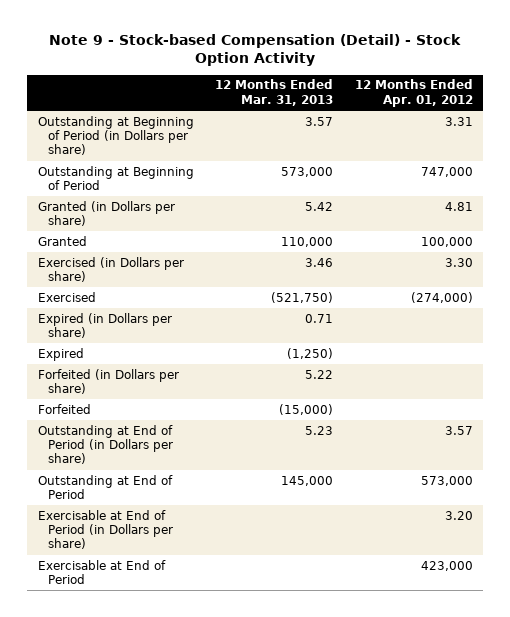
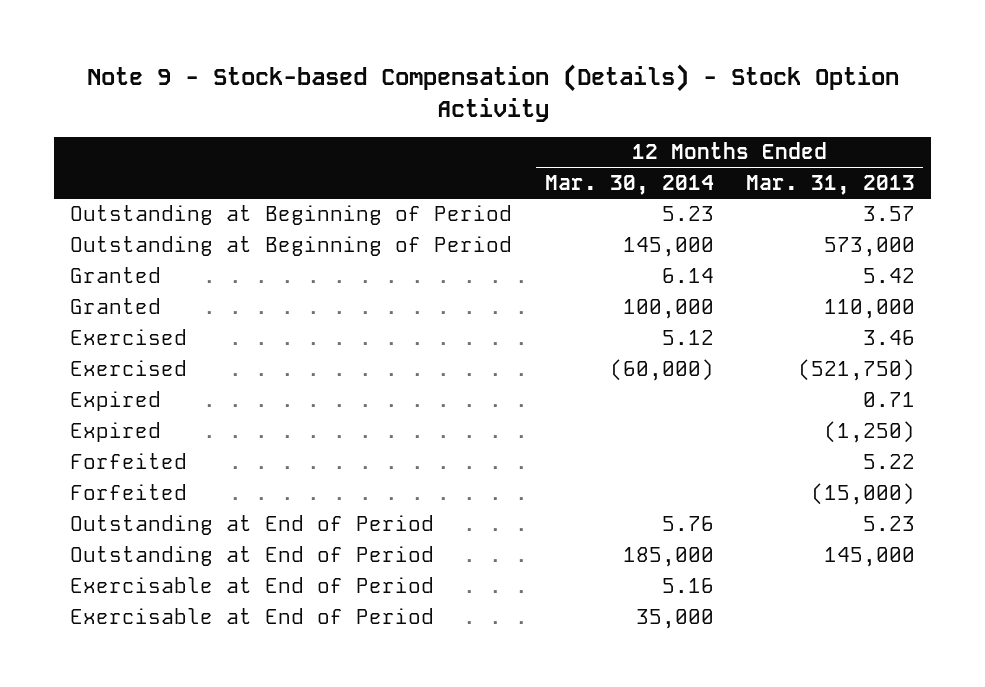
[49,34,462,67] Note 9 - Stock-based Compensation (Detail) - Stock Option Activity -> [86,64,899,122] Note 9 - Stock-based Compensation (Details) - Stock Option Activity
[354,79,473,107] 12 Months Ended Apr. 01, 2012 -> none
none -> [544,174,714,195] Mar. 30, 2014
[37,115,194,156] Outstanding at Beginning of Period (in Dollars per share) -> [69,205,512,226] Outstanding at Beginning of Period
[37,200,175,227] Granted (in Dollars per share) -> [69,267,161,284] Granted
[37,256,184,283] Exercised (in Dollars per share) -> [69,329,187,346] Exercised
[37,312,172,339] Expired (in Dollars per share) -> [69,391,161,412] Expired
[37,368,179,395] Forfeited (in Dollars per share) -> [69,453,187,470] Forfeited
[37,424,174,465] Outstanding at End of Period (in Dollars per share) -> [69,515,434,536] Outstanding at End of Period
[37,509,174,550] Exercisable at End of Period (in Dollars per share) -> none
none -> [69,608,434,625] Exercisable at End of Period

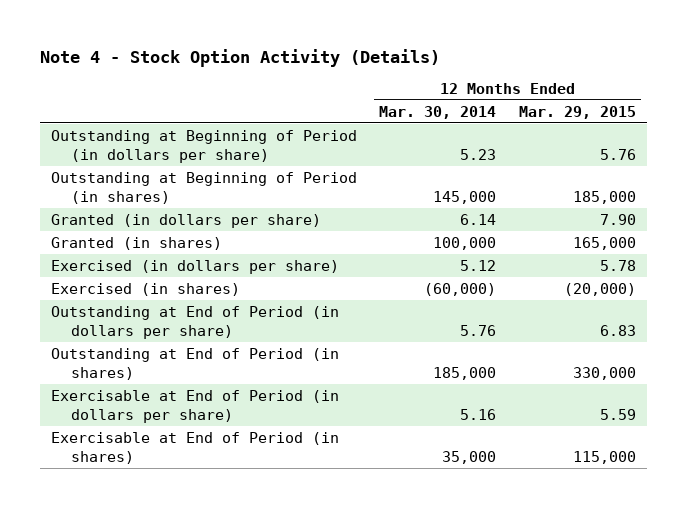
[86,64,899,122] Note 9 - Stock-based Compensation (Details) - Stock Option Activity -> [39,48,440,67] Note 4 - Stock Option Activity (Details)
[746,174,916,195] Mar. 31, 2013 -> none
none -> [518,105,636,119] Mar. 29, 2015
[69,391,161,412] Expired -> none
[69,422,161,443] Expired -> none
[69,453,187,470] Forfeited -> none
[69,484,187,501] Forfeited -> none
[69,205,512,226] Outstanding at Beginning of Period -> [50,129,357,163] Outstanding at Beginning of Period (in dollars per share)
[69,236,512,257] Outstanding at Beginning of Period -> [50,171,357,204] Outstanding at Beginning of Period (in shares)
[69,267,161,284] Granted -> [50,213,321,228] Granted (in dollars per share)
[69,298,161,315] Granted -> [50,236,222,250] Granted (in shares)
[69,329,187,346] Exercised -> [50,259,339,274] Exercised (in dollars per share)
[69,360,187,377] Exercised -> [50,282,240,296] Exercised (in shares)
[69,515,434,536] Outstanding at End of Period -> [50,305,339,339] Outstanding at End of Period (in dollars per share)
[69,546,434,567] Outstanding at End of Period -> [50,347,339,380] Outstanding at End of Period (in shares)
[69,577,434,594] Exercisable at End of Period -> [50,389,339,423] Exercisable at End of Period (in dollars per share)
[69,608,434,625] Exercisable at End of Period -> [50,431,339,464] Exercisable at End of Period (in shares)

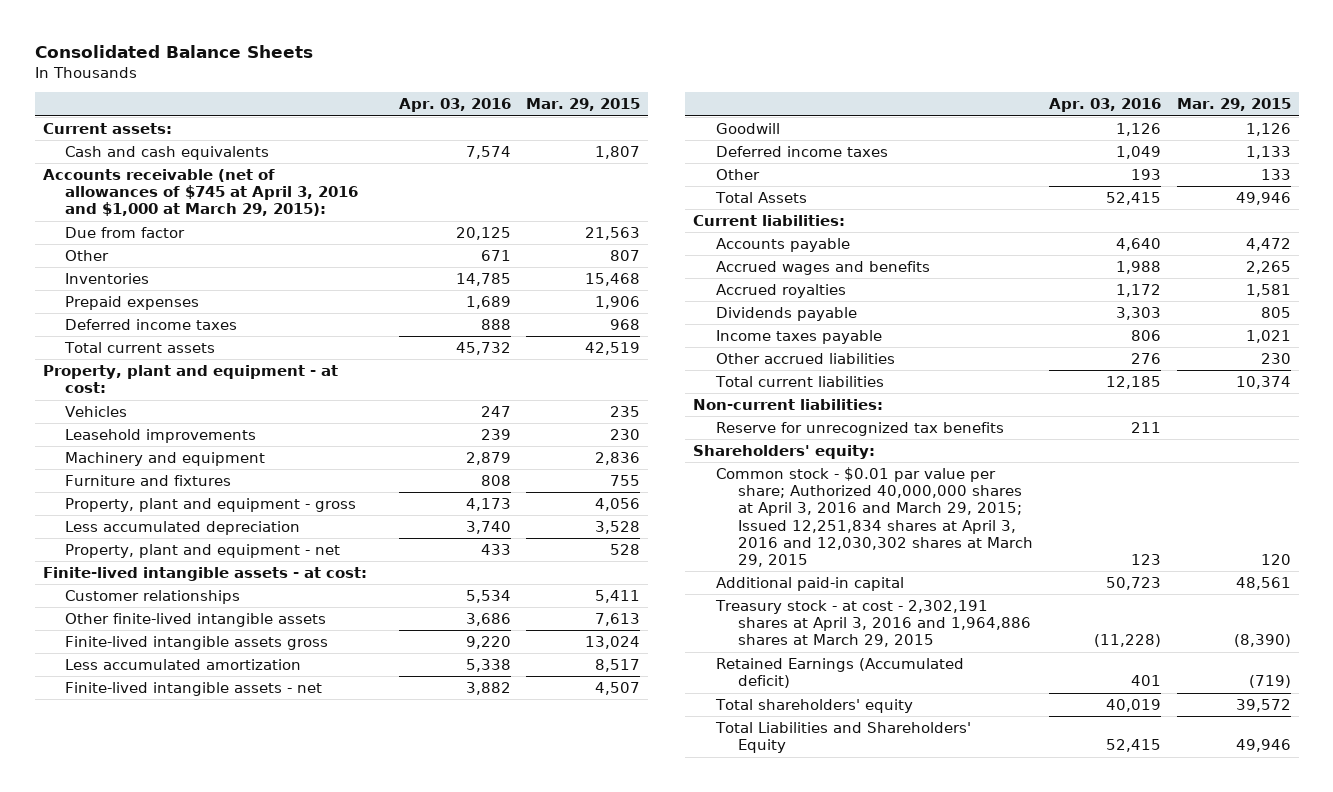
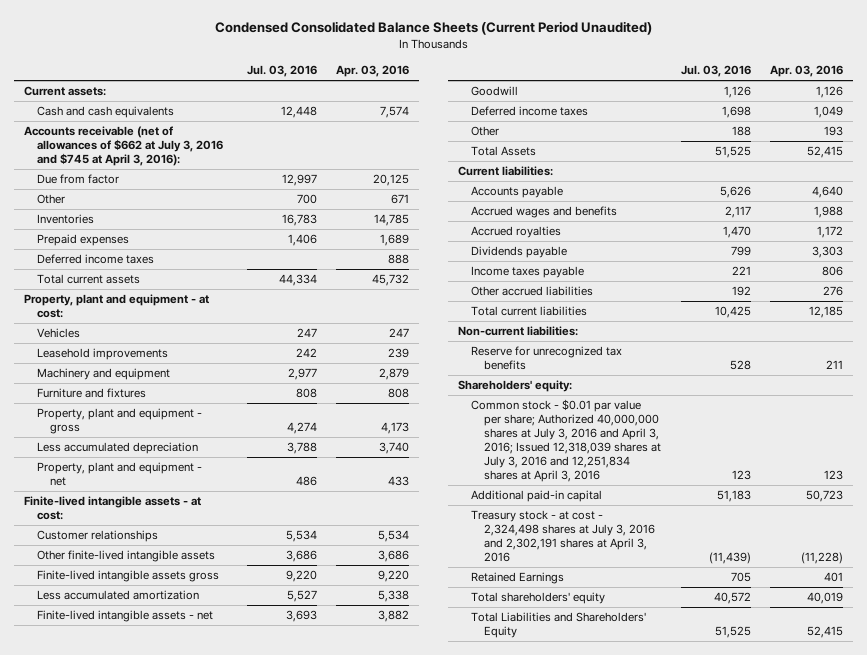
[34,44,313,58] Consolidated Balance Sheets -> [214,21,652,36] Condensed Consolidated Balance Sheets (Current Period Unaudited)
[526,98,641,112] Mar. 29, 2015 -> none
none -> [246,65,317,78] Jul. 03, 2016
[42,169,359,217] Accounts receivable (net of allowances of $745 at April 3, 2016 and $1,000 at March 29, 2015): -> [23,126,224,167] Accounts receivable (net of allowances of $662 at July 3, 2016 and $745 at April 3, 2016):
[715,467,1034,568] Common stock - $0.01 par value per share; Authorized 40,000,000 shares at April 3, 2016 and March 29, 2015; Issued 12,251,834 shares at April 3, 2016 and 12,030,302 shares at March 29, 2015 -> [471,399,662,482] Common stock - $0.01 par value per share; Authorized 40,000,000 shares at July 3, 2016 and April 3, 2016; Issued 12,318,039 shares at July 3, 2016 and 12,251,834 shares at April 3, 2016
[714,600,1032,648] Treasury stock - at cost - 2,302,191 shares at April 3, 2016 and 1,964,886 shares at March 29, 2015 -> [471,510,656,562] Treasury stock - at cost - 2,324,498 shares at July 3, 2016 and 2,302,191 shares at April 3, 2016
[715,658,964,689] Retained Earnings (Accumulated deficit) -> [471,572,565,585] Retained Earnings

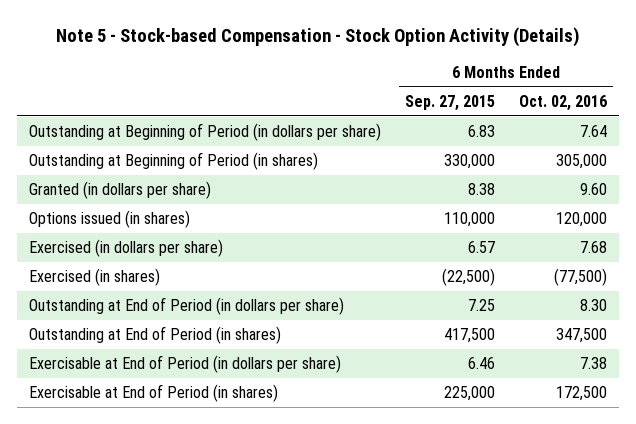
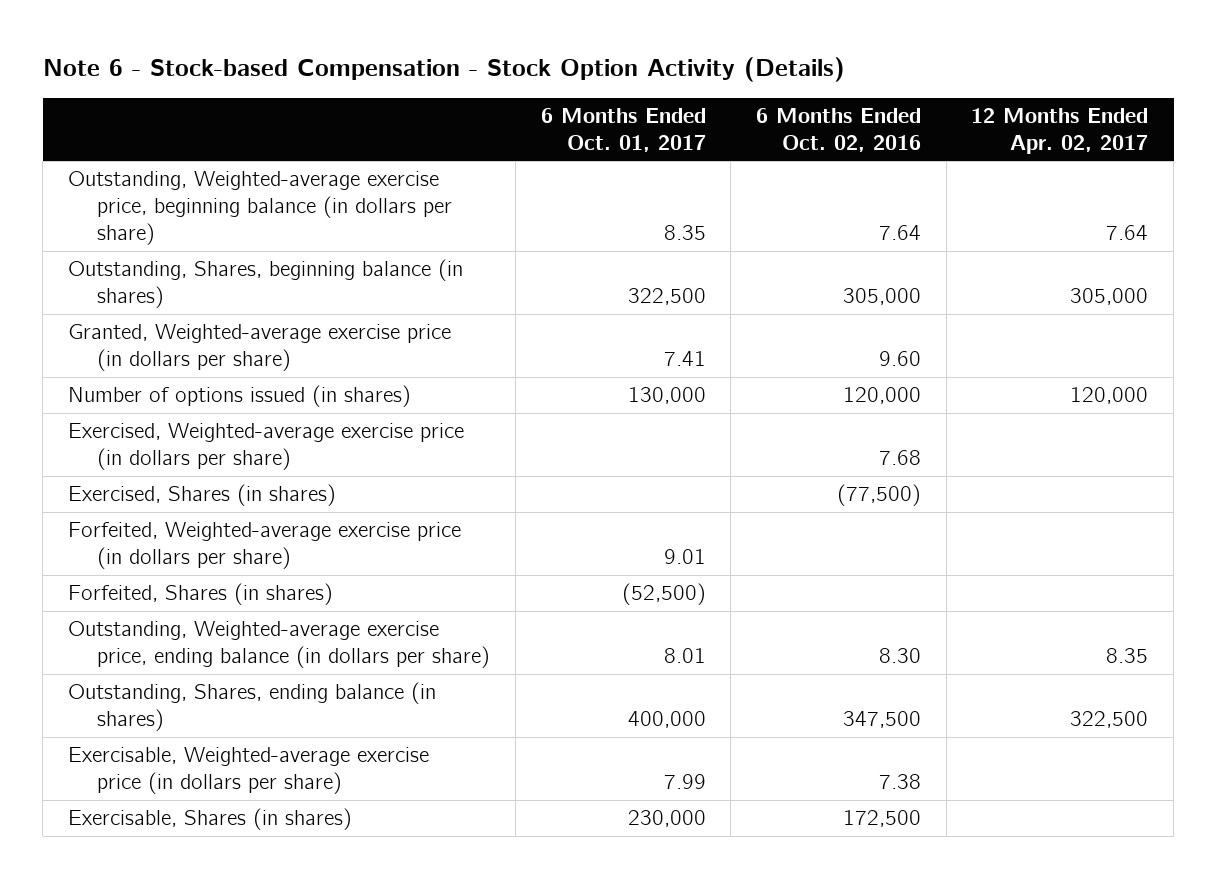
[56,26,581,47] Note 5 - Stock-based Compensation - Stock Option Activity (Details) -> [42,57,845,83] Note 6 - Stock-based Compensation - Stock Option Activity (Details)
[405,95,496,112] Sep. 27, 2015 -> none
none -> [540,107,706,153] 6 Months Ended Oct. 01, 2017
none -> [971,107,1149,155] 12 Months Ended Apr. 02, 2017
[28,123,381,142] Outstanding at Beginning of Period (in dollars per share) -> [67,171,453,246] Outstanding, Weighted-average exercise price, beginning balance (in dollars per share)
[28,152,318,171] Outstanding at Beginning of Period (in shares) -> [67,259,463,309] Outstanding, Shares, beginning balance (in shares)
[28,181,211,200] Granted (in dollars per share) -> [67,324,451,372] Granted, Weighted-average exercise price (in dollars per share)
[28,210,190,229] Options issued (in shares) -> [67,385,411,408] Number of options issued (in shares)
[28,239,223,258] Exercised (in dollars per share) -> [67,423,464,471] Exercised, Weighted-average exercise price (in dollars per share)
[28,268,160,287] Exercised (in shares) -> [67,484,336,507] Exercised, Shares (in shares)
none -> [67,522,461,570] Forfeited, Weighted-average exercise price (in dollars per share)
none -> [67,583,333,606] Forfeited, Shares (in shares)
[28,297,344,316] Outstanding at End of Period (in dollars per share) -> [67,621,491,669] Outstanding, Weighted-average exercise price, ending balance (in dollars per share)
[28,326,281,345] Outstanding at End of Period (in shares) -> [67,682,436,732] Outstanding, Shares, ending balance (in shares)
[28,355,341,374] Exercisable at End of Period (in dollars per share) -> [67,747,429,795] Exercisable, Weighted-average exercise price (in dollars per share)
[28,384,278,403] Exercisable at End of Period (in shares) -> [67,808,352,831] Exercisable, Shares (in shares)

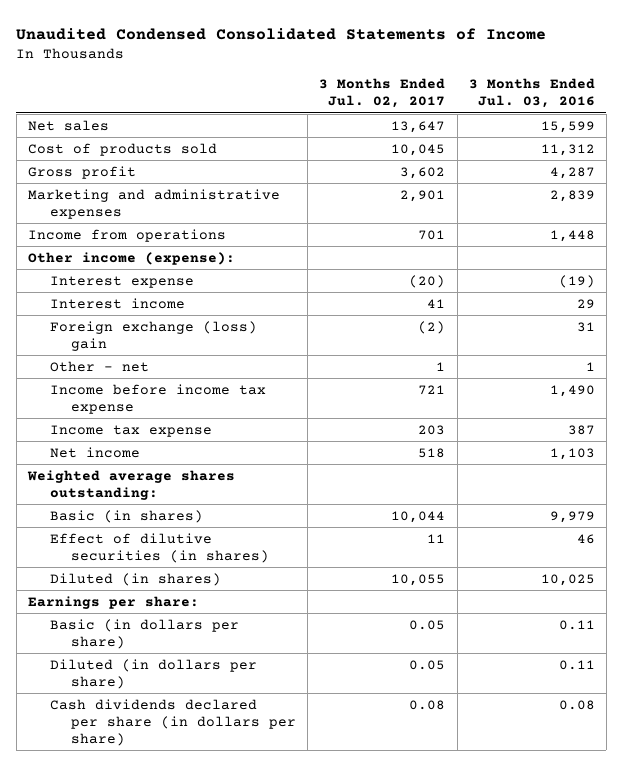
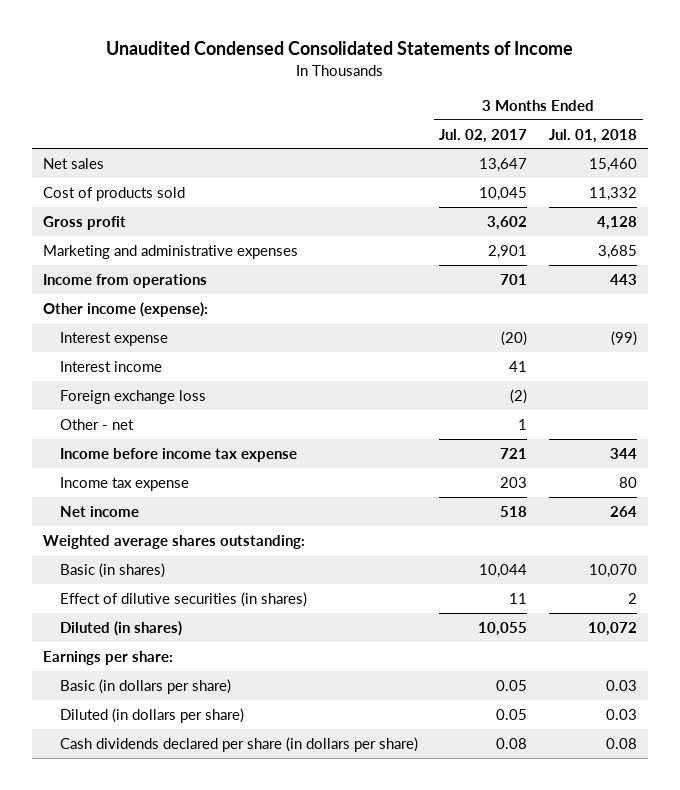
[468,78,595,109] 3 Months Ended Jul. 03, 2016 -> none
none -> [549,128,638,143] Jul. 01, 2018
[49,320,257,351] Foreign exchange (loss) gain -> [59,389,206,404] Foreign exchange loss

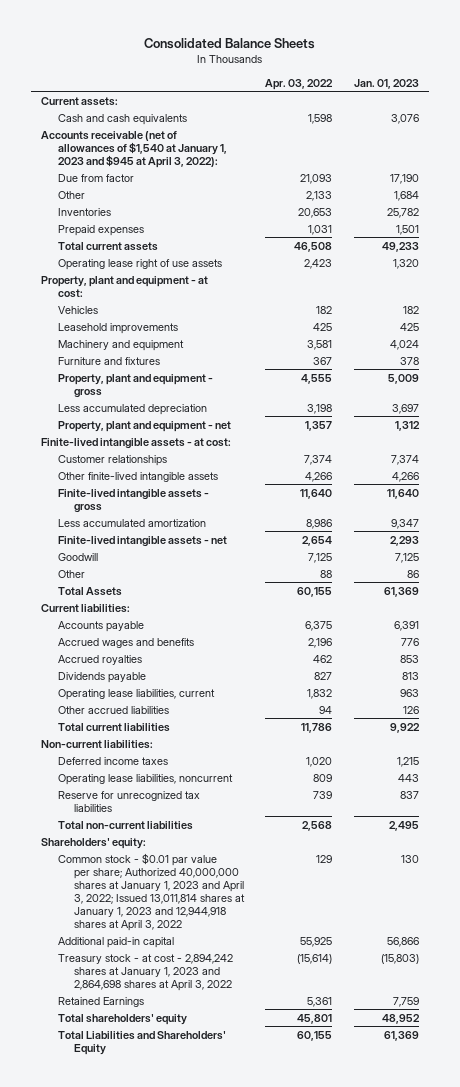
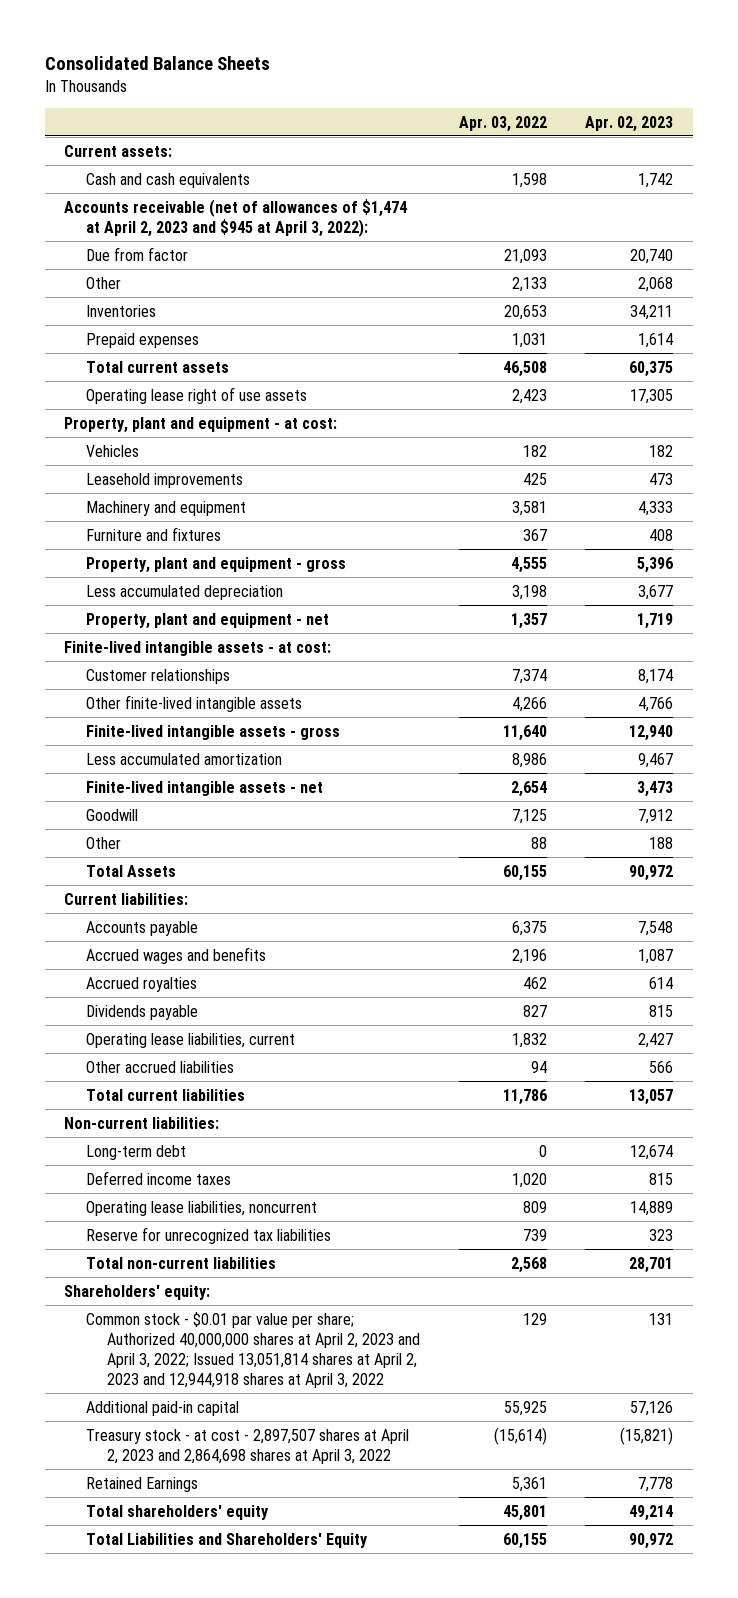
[353,78,419,89] Jan. 01, 2023 -> none
none -> [585,115,674,132] Apr. 02, 2023
[41,130,227,168] Accounts receivable (net of allowances of $1,540 at January 1, 2023 and $945 at April 3, 2022): -> [64,198,408,237] Accounts receivable (net of allowances of $1,474 at April 2, 2023 and $945 at April 3, 2022):
none -> [85,1144,186,1160] Long-term debt
[57,852,246,932] Common stock - $0.01 par value per share; Authorized 40,000,000 shares at January 1, 2023 and April 3, 2022; Issued 13,011,814 shares at January 1, 2023 and 12,944,918 shares at April 3, 2022 -> [85,1311,420,1388] Common stock - $0.01 par value per share; Authorized 40,000,000 shares at April 2, 2023 and April 3, 2022; Issued 13,051,814 shares at April 2, 2023 and 12,944,918 shares at April 3, 2022
[57,953,233,991] Treasury stock - at cost - 2,894,242 shares at January 1, 2023 and 2,864,698 shares at April 3, 2022 -> [85,1428,409,1464] Treasury stock - at cost - 2,897,507 shares at April 2, 2023 and 2,864,698 shares at April 3, 2022

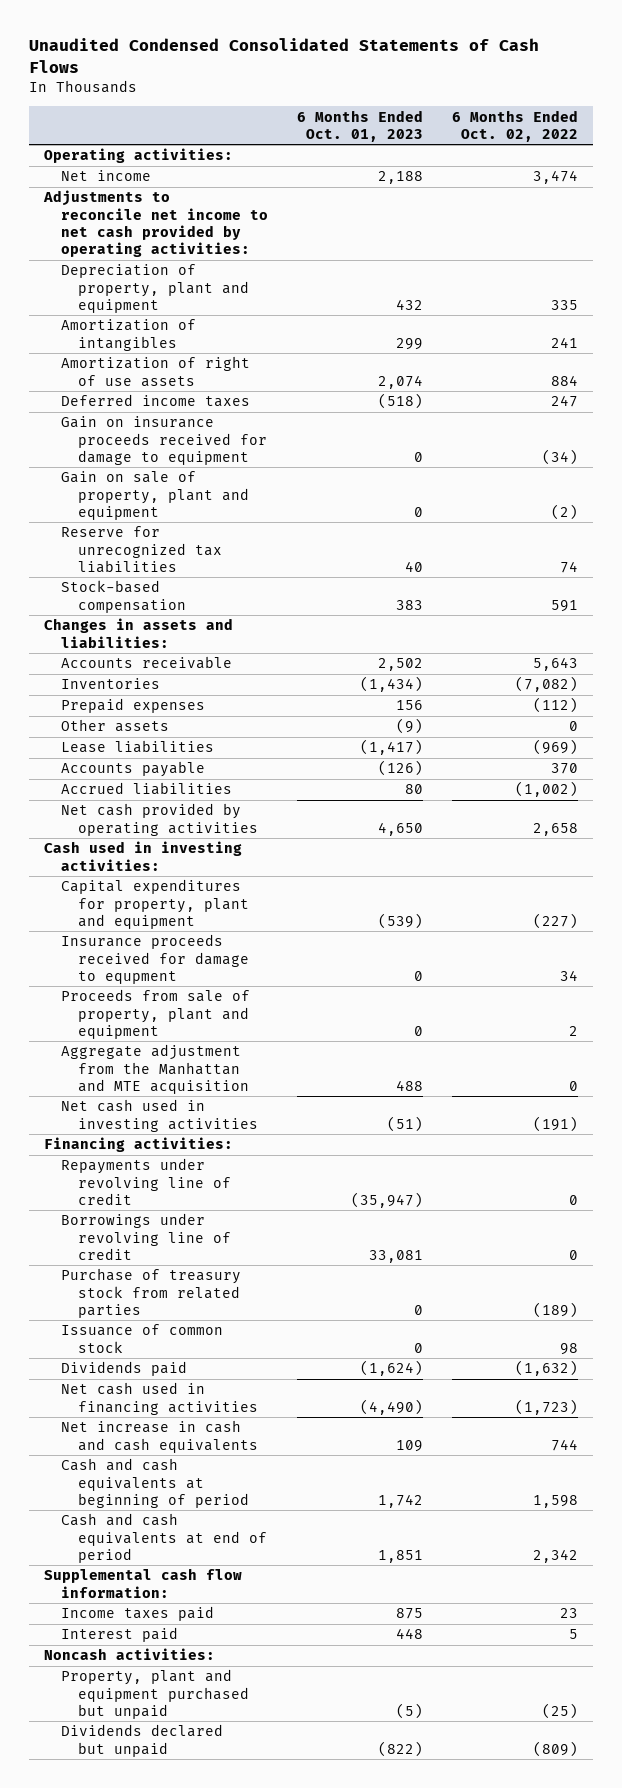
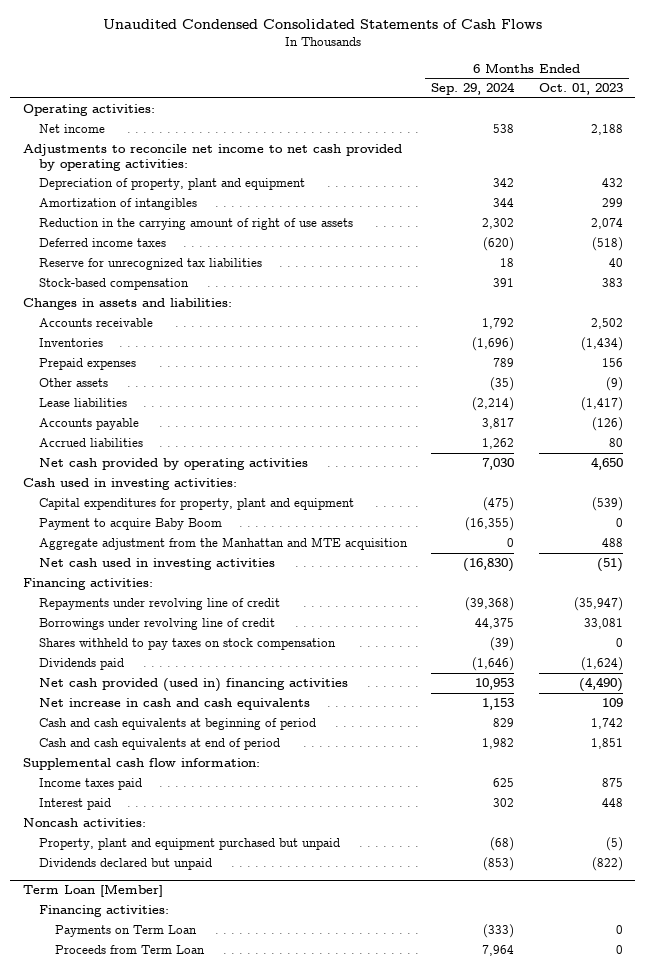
[452,109,579,142] 6 Months Ended Oct. 02, 2022 -> none
none -> [431,82,516,96] Sep. 29, 2024
[61,356,251,387] Amortization of right of use assets -> [38,218,353,231] Reduction in the carrying amount of right of use assets
[61,416,268,465] Gain on insurance proceeds received for damage to equipment -> none
[61,471,250,520] Gain on sale of property, plant and equipment -> none
[61,934,250,984] Insurance proceeds received for damage to equpment -> none
[61,989,251,1039] Proceeds from sale of property, plant and equipment -> none
none -> [38,518,222,531] Payment to acquire Baby Boom
[61,1268,242,1318] Purchase of treasury stock from related parties -> none
[61,1324,224,1353] Issuance of common stock -> none
none -> [38,638,336,651] Shares withheld to pay taxes on stock compensation
[61,1382,259,1415] Net cash used in financing activities -> [38,678,348,693] Net cash provided (used in) financing activities
none -> [22,884,163,898] Term Loan [Member]
none -> [38,905,169,918] Financing activities:
none -> [54,925,197,938] Payments on Term Loan
none -> [54,945,205,955] Proceeds from Term Loan

